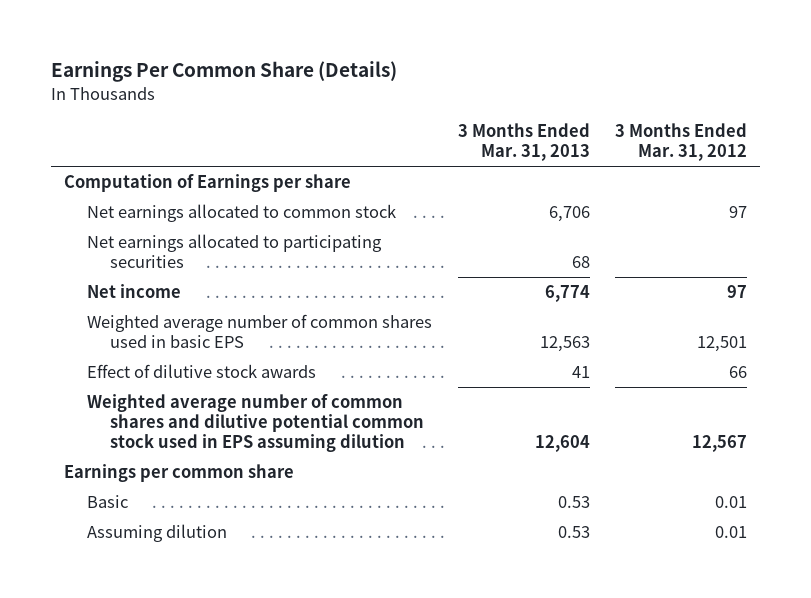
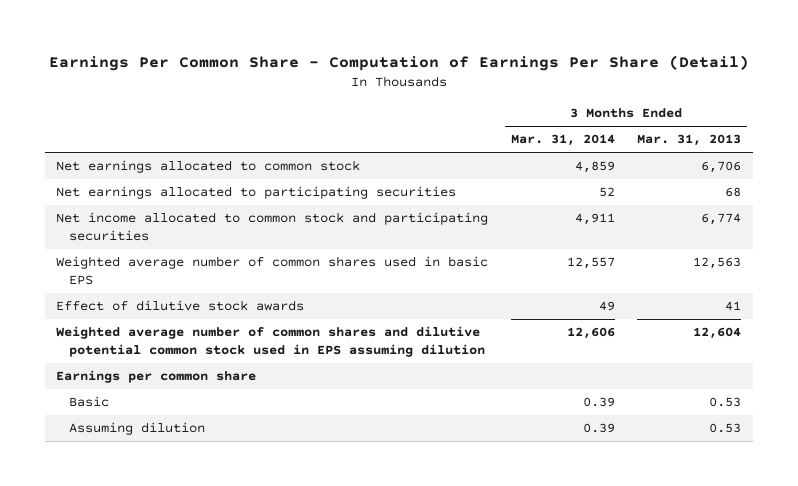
[51,61,398,83] Earnings Per Common Share (Details) -> [48,54,749,71] Earnings Per Common Share - Computation of Earnings Per Share (Detail)
[615,123,748,162] 3 Months Ended Mar. 31, 2012 -> none
none -> [510,134,615,147] Mar. 31, 2014
[64,174,352,193] Computation of Earnings per share -> none
[86,284,181,299] Net income -> [56,212,489,242] Net income allocated to common stock and participating securities

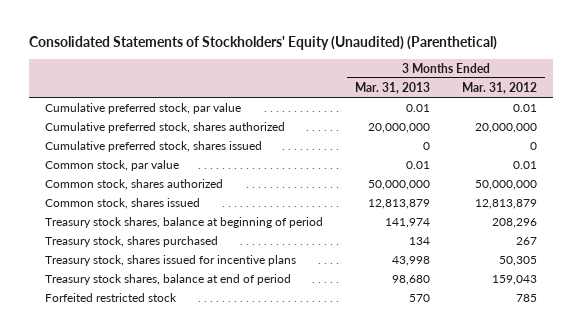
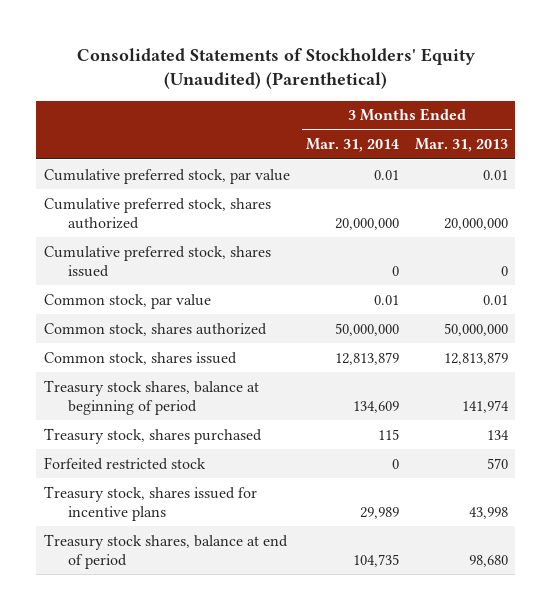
[461,81,537,94] Mar. 31, 2012 -> none
none -> [305,138,399,153] Mar. 31, 2014
[44,292,177,302] Forfeited restricted stock -> [43,456,206,470] Forfeited restricted stock

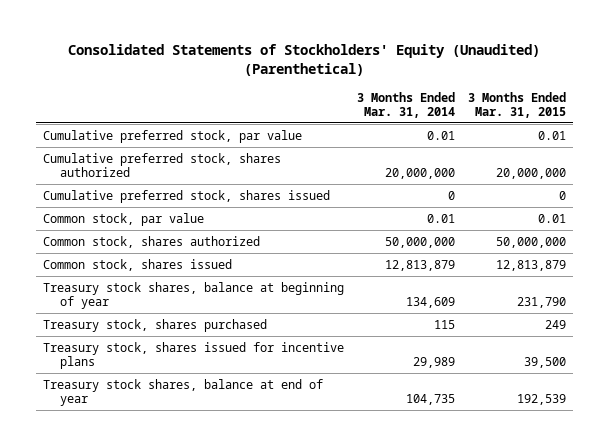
[414,138,508,153] Mar. 31, 2013 -> none
none -> [468,91,567,118] 3 Months Ended Mar. 31, 2015
[43,379,259,415] Treasury stock shares, balance at beginning of period -> [42,281,344,309] Treasury stock shares, balance at beginning of year
[43,456,206,470] Forfeited restricted stock -> none
[43,533,288,569] Treasury stock shares, balance at end of period -> [42,378,323,406] Treasury stock shares, balance at end of year

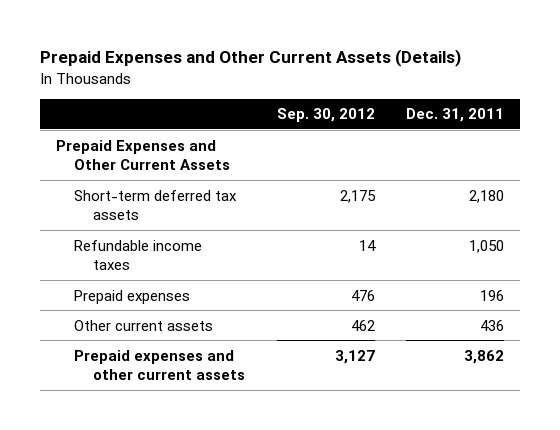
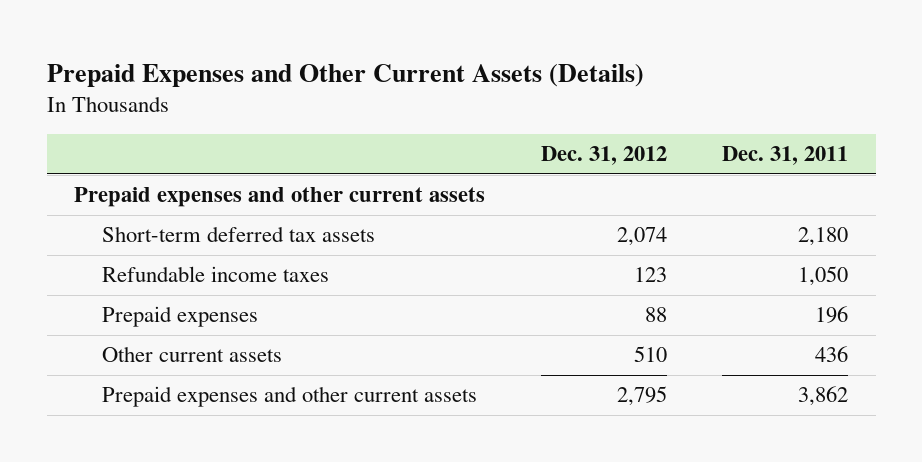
[276,108,375,123] Sep. 30, 2012 -> none
none -> [540,146,667,166] Dec. 31, 2012
[55,139,231,170] Prepaid Expenses and Other Current Assets -> [74,187,486,208] Prepaid expenses and other current assets

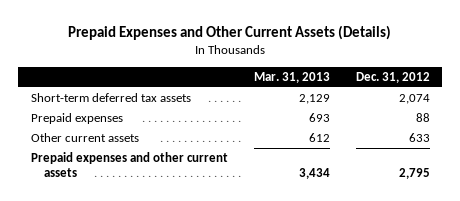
[721,146,848,166] Dec. 31, 2011 -> none
none -> [253,71,330,83] Mar. 31, 2013
[74,187,486,208] Prepaid expenses and other current assets -> none
[101,266,329,283] Refundable income taxes -> none
[633,346,667,363] 510 -> [408,132,430,142] 633

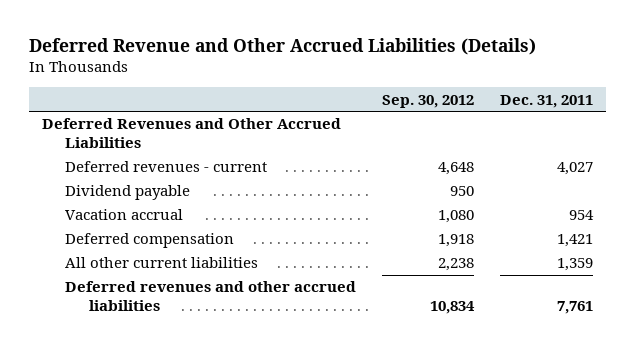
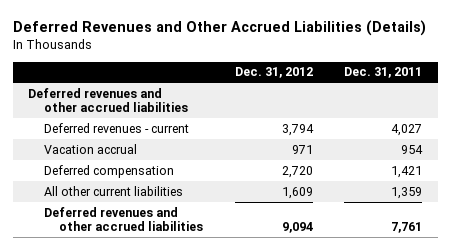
[28,38,536,56] Deferred Revenue and Other Accrued Liabilities (Details) -> [12,20,426,37] Deferred Revenues and Other Accrued Liabilities (Details)
[382,94,475,108] Sep. 30, 2012 -> none
none -> [234,67,313,79] Dec. 31, 2012
[41,118,341,149] Deferred Revenues and Other Accrued Liabilities -> [28,87,188,113] Deferred revenues and other accrued liabilities
[65,185,191,201] Dividend payable -> none

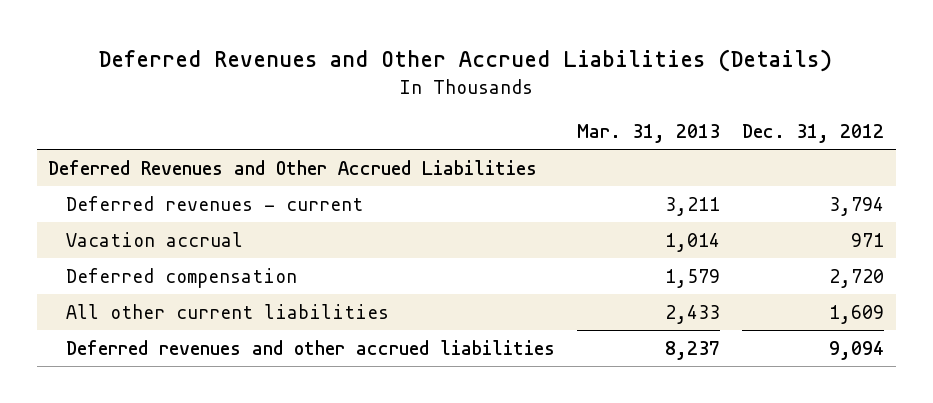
[344,67,423,79] Dec. 31, 2011 -> none
none -> [577,123,721,143] Mar. 31, 2013
[28,87,188,113] Deferred revenues and other accrued liabilities -> [48,159,538,175] Deferred Revenues and Other Accrued Liabilities

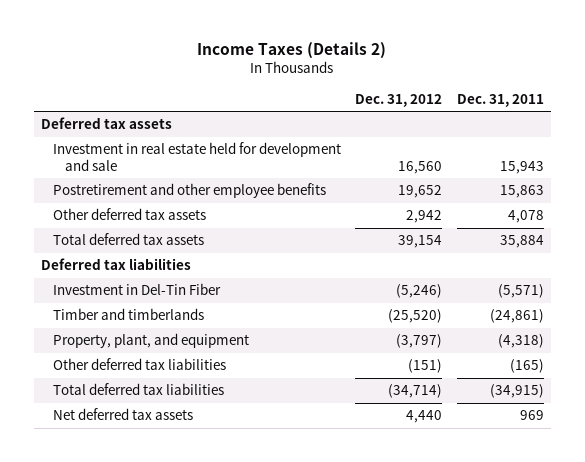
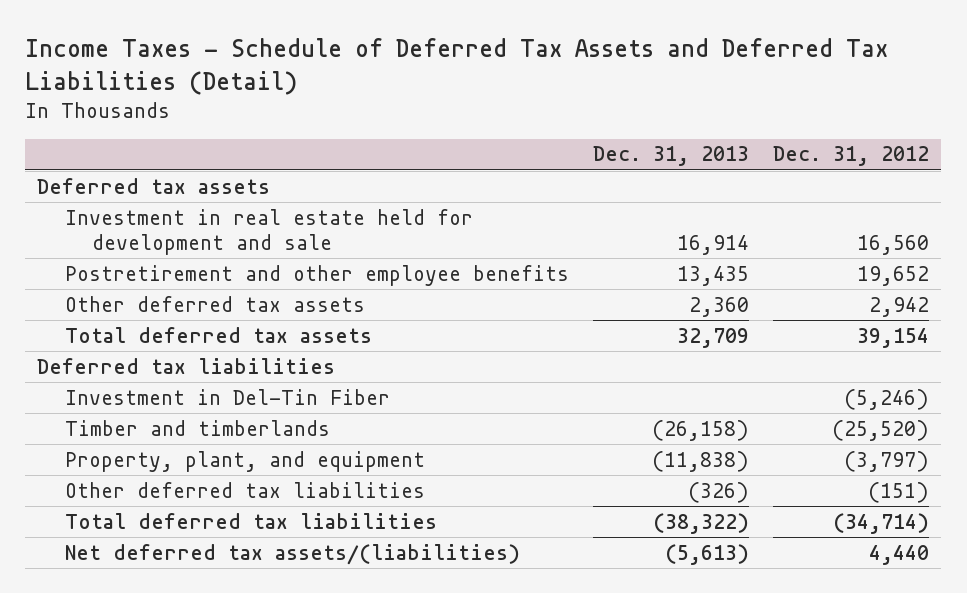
[197,42,387,60] Income Taxes (Details 2) -> [25,38,889,95] Income Taxes - Schedule of Deferred Tax Assets and Deferred Tax Liabilities (Detail)
[456,93,544,107] Dec. 31, 2011 -> none
none -> [592,146,749,167] Dec. 31, 2013
[53,408,194,421] Net deferred tax assets -> [64,543,520,565] Net deferred tax assets/(liabilities)

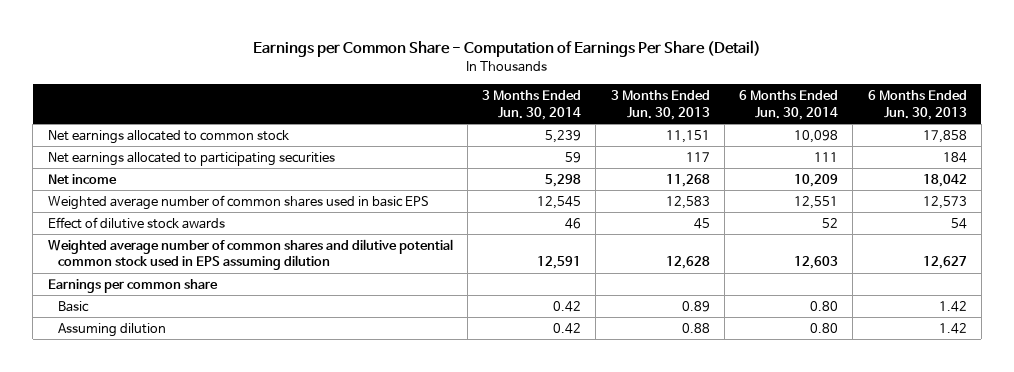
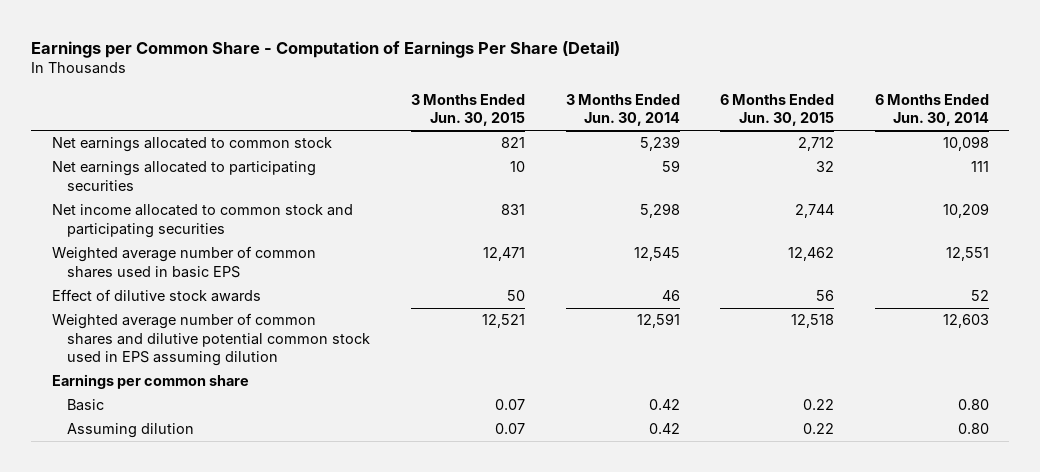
[610,90,710,120] 3 Months Ended Jun. 30, 2013 -> none
[867,90,967,120] 6 Months Ended Jun. 30, 2013 -> none
none -> [411,93,526,127] 3 Months Ended Jun. 30, 2015
none -> [720,93,835,127] 6 Months Ended Jun. 30, 2015
[47,173,117,184] Net income -> [51,204,353,238] Net income allocated to common stock and participating securities

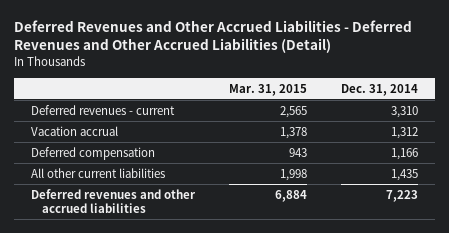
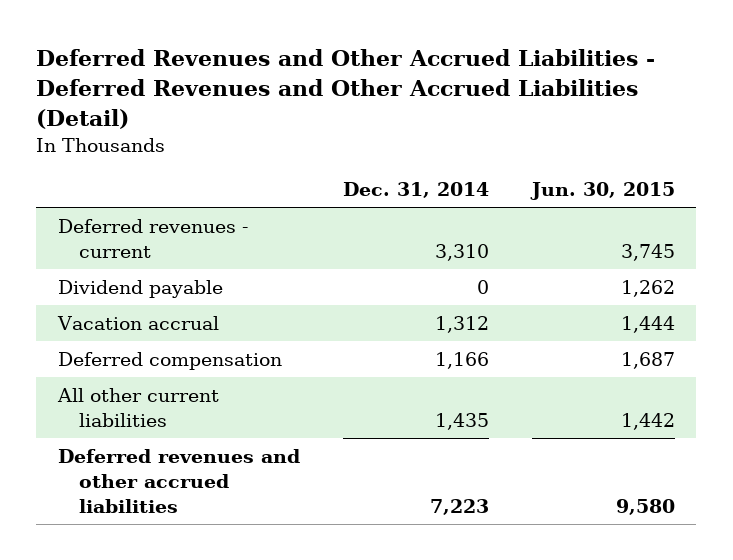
[229,83,308,96] Mar. 31, 2015 -> none
none -> [529,181,675,200] Jun. 30, 2015
none -> [57,280,223,299] Dividend payable

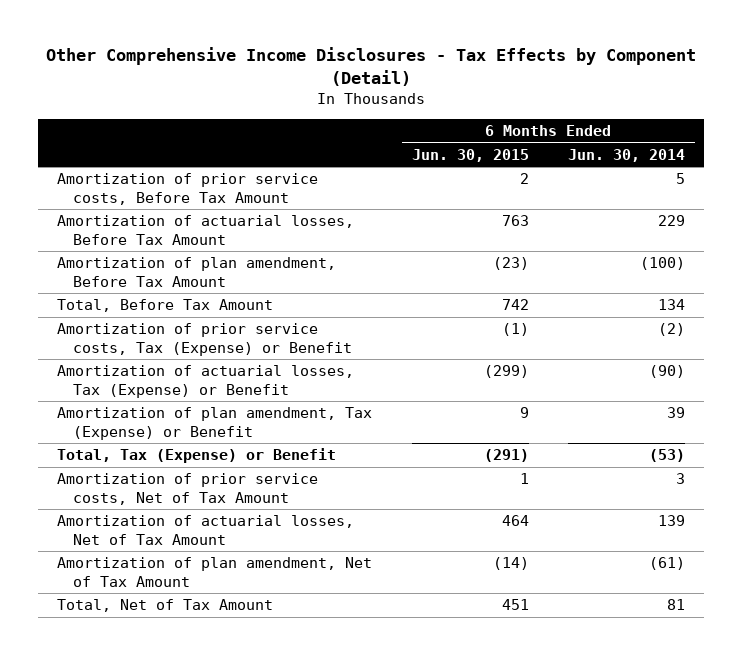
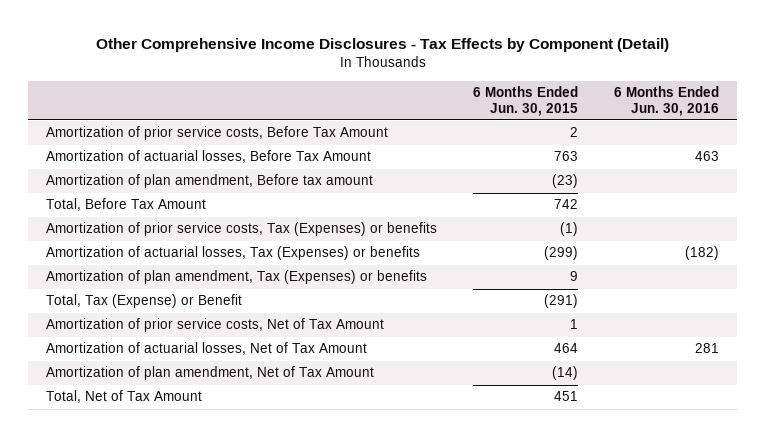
[567,148,685,162] Jun. 30, 2014 -> none
none -> [614,85,720,116] 6 Months Ended Jun. 30, 2016
[57,257,337,287] Amortization of plan amendment, Before Tax Amount -> [46,174,374,189] Amortization of plan amendment, Before tax amount
[57,323,352,356] Amortization of prior service costs, Tax (Expense) or Benefit -> [46,222,438,237] Amortization of prior service costs, Tax (Expenses) or benefits
[57,365,355,398] Amortization of actuarial losses, Tax (Expense) or Benefit -> [46,246,421,261] Amortization of actuarial losses, Tax (Expenses) or benefits
[57,407,373,440] Amortization of plan amendment, Tax (Expense) or Benefit -> [46,270,428,285] Amortization of plan amendment, Tax (Expenses) or benefits

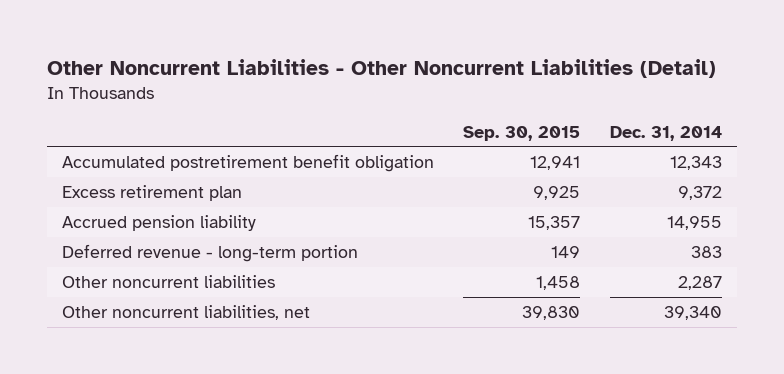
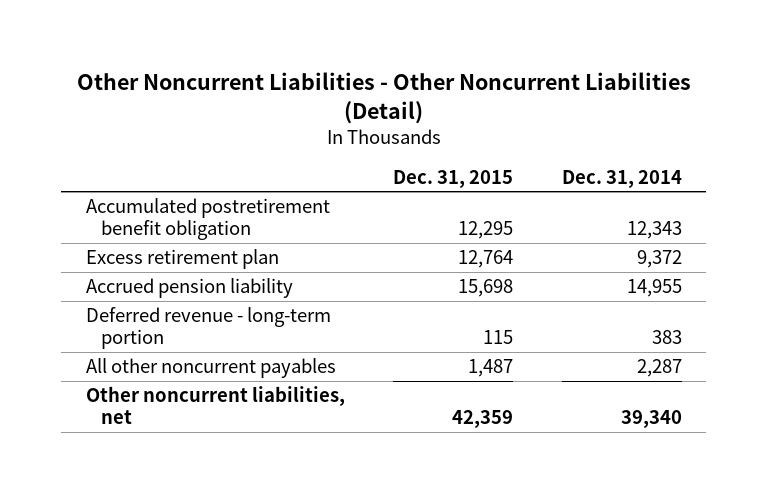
[463,125,581,141] Sep. 30, 2015 -> none
none -> [393,169,514,188] Dec. 31, 2015
[61,274,275,288] Other noncurrent liabilities -> [85,358,336,379] All other noncurrent payables

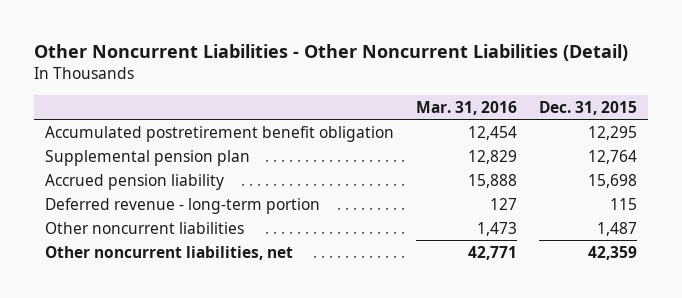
[561,169,682,188] Dec. 31, 2014 -> none
none -> [415,100,517,115] Mar. 31, 2016
[85,249,279,270] Excess retirement plan -> [44,149,250,166] Supplemental pension plan
[85,358,336,379] All other noncurrent payables -> [44,221,244,234] Other noncurrent liabilities

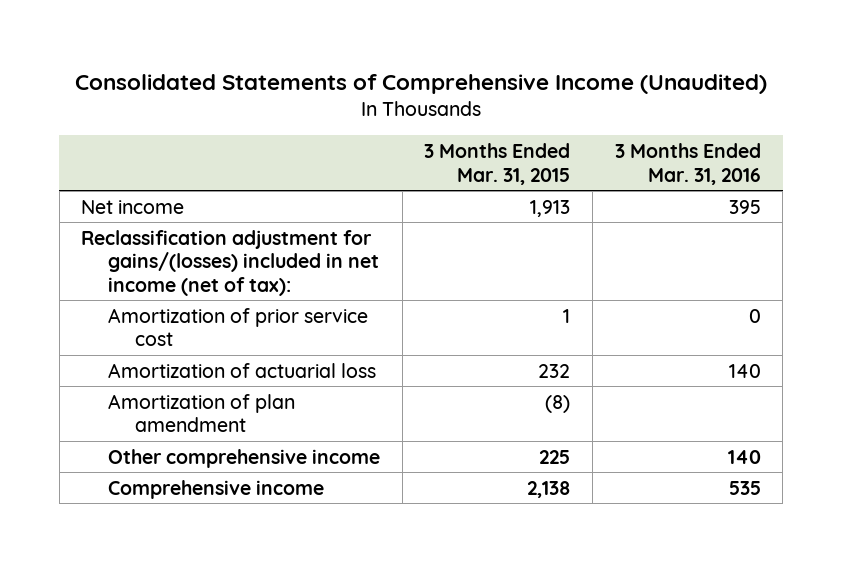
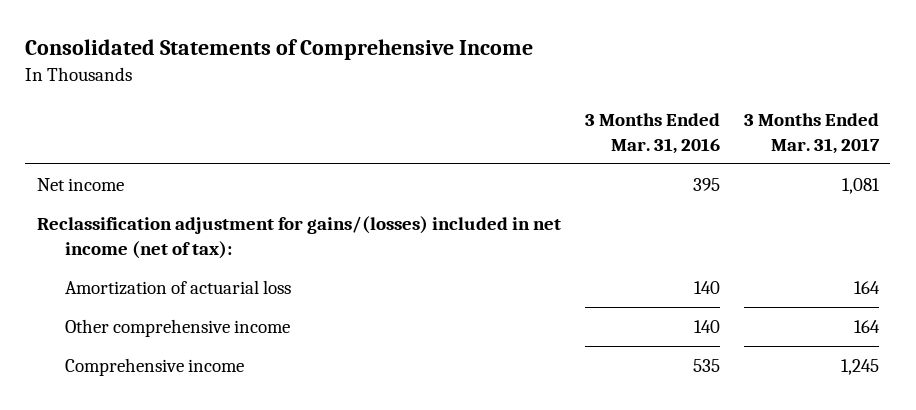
[74,73,767,94] Consolidated Statements of Comprehensive Income (Unaudited) -> [25,38,534,60] Consolidated Statements of Comprehensive Income
[424,143,571,185] 3 Months Ended Mar. 31, 2015 -> none
none -> [743,112,880,154] 3 Months Ended Mar. 31, 2017
[107,307,368,347] Amortization of prior service cost -> none
[107,393,295,433] Amortization of plan amendment -> none

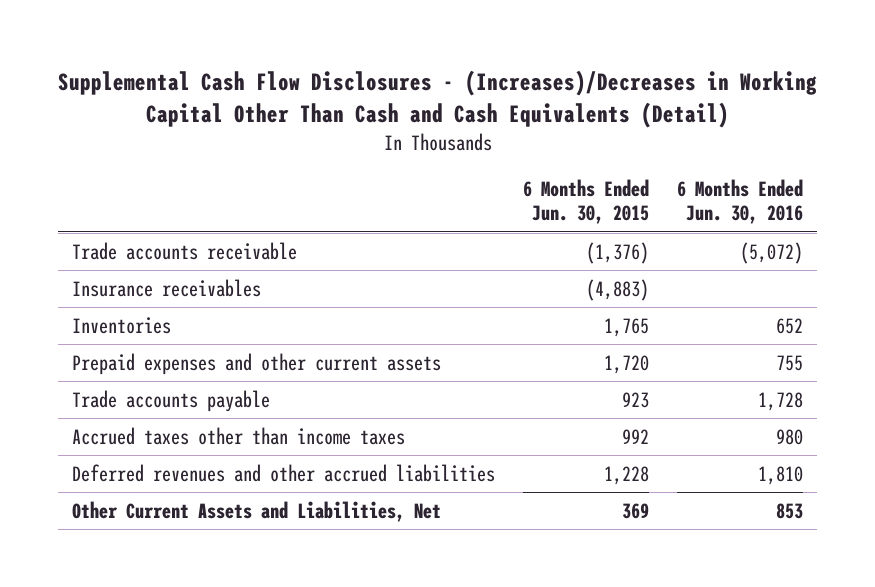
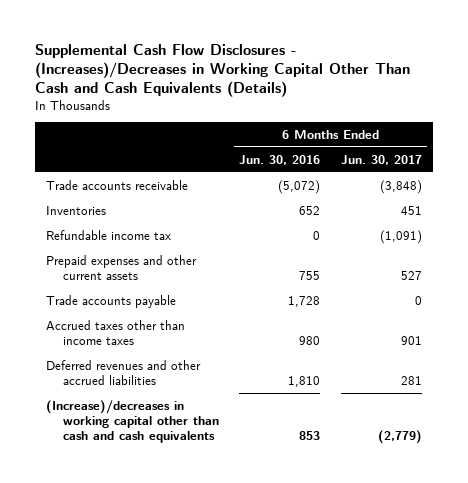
[57,70,817,128] Supplemental Cash Flow Disclosures - (Increases)/Decreases in Working Capital Other Than Cash and Cash Equivalents (Detail) -> [35,43,411,98] Supplemental Cash Flow Disclosures - (Increases)/Decreases in Working Capital Other Than Cash and Cash Equivalents (Details)
[523,178,650,225] 6 Months Ended Jun. 30, 2015 -> none
none -> [341,154,423,165] Jun. 30, 2017
[72,278,262,297] Insurance receivables -> none
none -> [45,229,171,240] Refundable income tax
[72,500,442,522] Other Current Assets and Liabilities, Net -> [45,399,219,443] (Increase)/decreases in working capital other than cash and cash equivalents

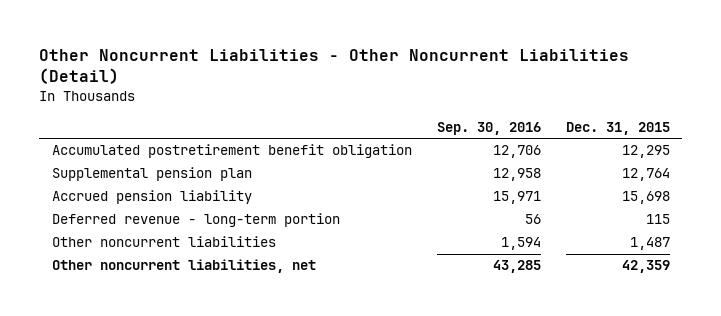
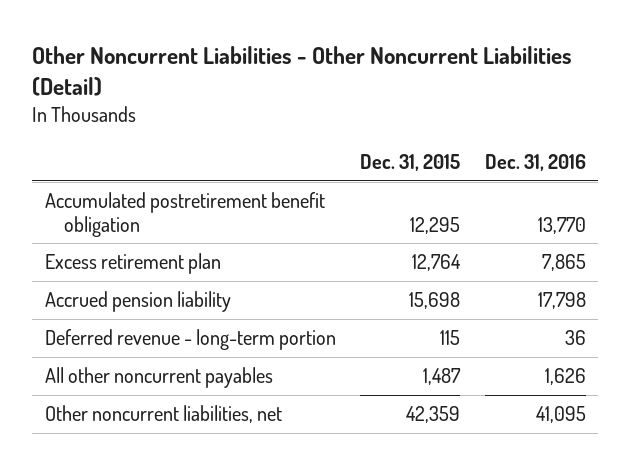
[436,121,541,135] Sep. 30, 2016 -> none
none -> [484,153,586,171] Dec. 31, 2016
[51,167,252,182] Supplemental pension plan -> [44,253,221,275] Excess retirement plan
[51,236,276,248] Other noncurrent liabilities -> [44,367,273,389] All other noncurrent payables

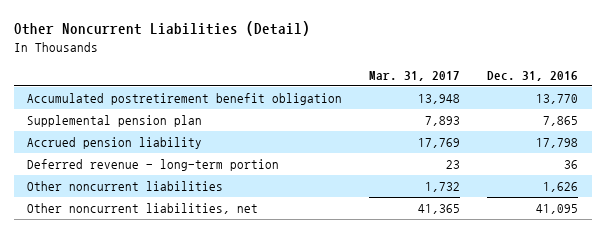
[32,45,573,97] Other Noncurrent Liabilities - Other Noncurrent Liabilities (Detail) -> [13,21,310,37] Other Noncurrent Liabilities (Detail)
[360,153,461,171] Dec. 31, 2015 -> none
none -> [369,70,461,81] Mar. 31, 2017
[44,253,221,275] Excess retirement plan -> [27,115,203,128] Supplemental pension plan
[44,367,273,389] All other noncurrent payables -> [27,181,224,192] Other noncurrent liabilities

